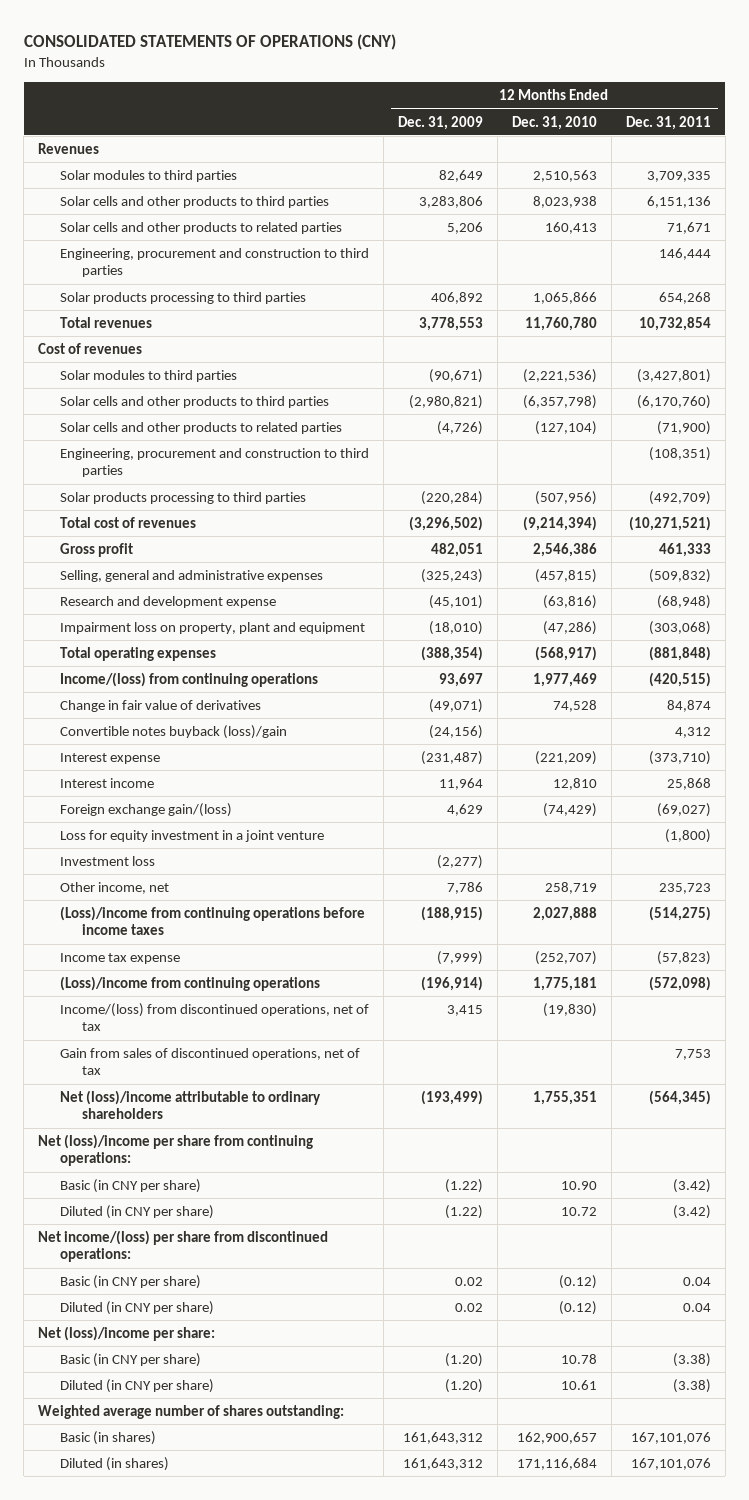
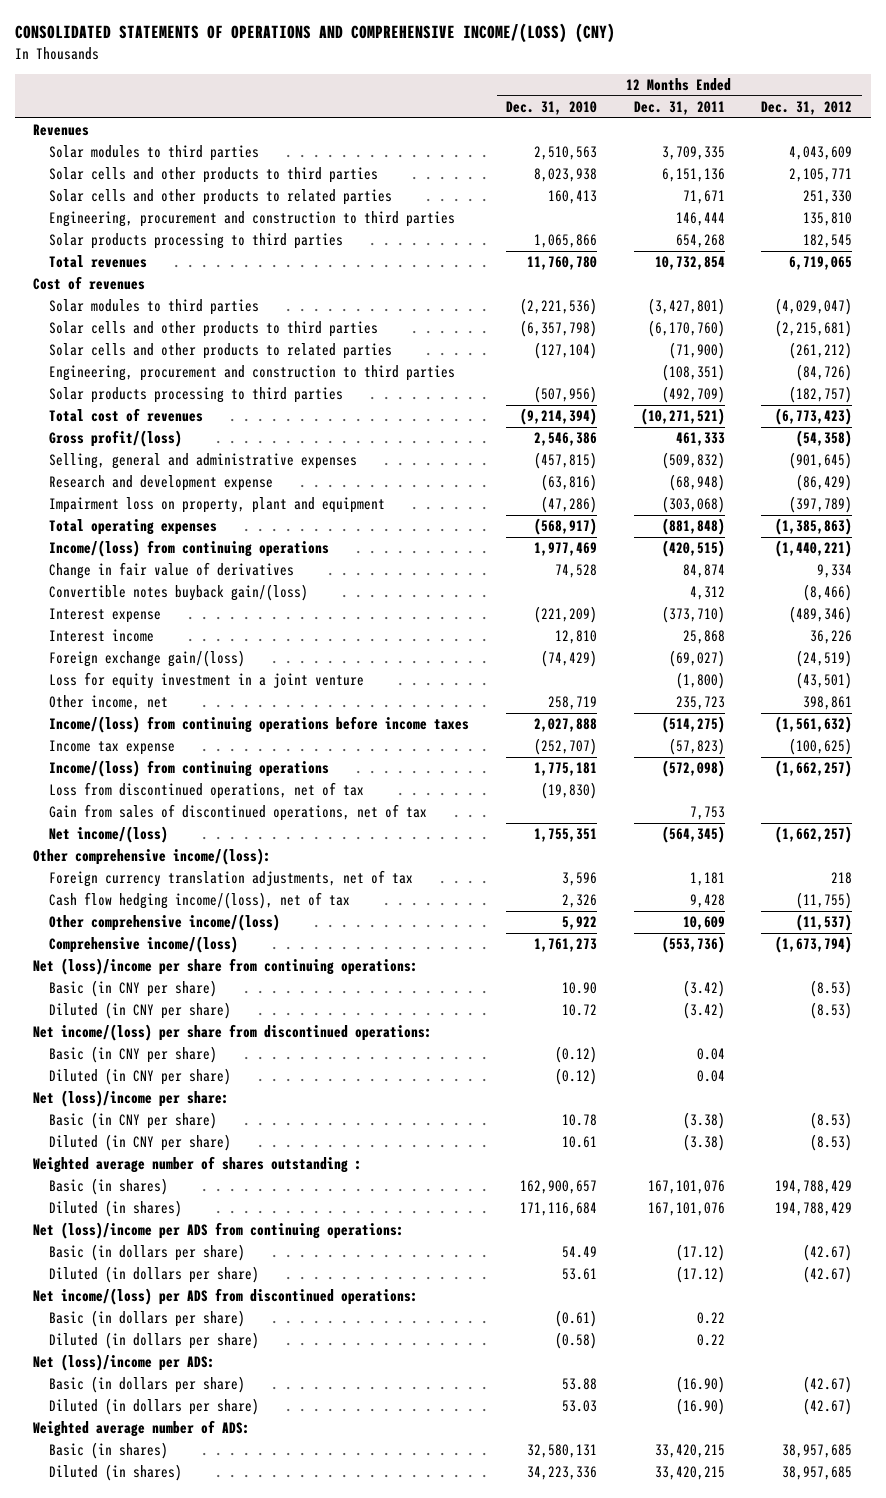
[23,34,396,51] CONSOLIDATED STATEMENTS OF OPERATIONS (CNY) -> [15,23,616,44] CONSOLIDATED STATEMENTS OF OPERATIONS AND COMPREHENSIVE INCOME/(LOSS) (CNY)
[397,115,483,130] Dec. 31, 2009 -> none
none -> [761,100,853,115] Dec. 31, 2012
[60,543,134,558] Gross profit -> [49,430,183,448] Gross profit/(loss)
[60,725,288,740] Convertible notes buyback (loss)/gain -> [49,584,309,602] Convertible notes buyback gain/(loss)
[60,856,156,867] Investment loss -> none
[60,906,366,936] (Loss)/income from continuing operations before income taxes -> [49,716,470,734] Income/(loss) from continuing operations before income taxes
[60,976,321,992] (Loss)/income from continuing operations -> [49,760,330,778] Income/(loss) from continuing operations
[60,1003,370,1032] Income/(loss) from discontinued operations, net of tax -> [49,782,365,800] Loss from discontinued operations, net of tax
[60,1090,322,1120] Net (loss)/income attributable to ordinary shareholders -> [49,826,169,844] Net income/(loss)
none -> [33,848,272,866] Other comprehensive income/(loss):
none -> [49,870,414,888] Foreign currency translation adjustments, net of tax
none -> [49,892,351,910] Cash flow hedging income/(loss), net of tax
none -> [49,914,281,932] Other comprehensive income/(loss)
none -> [49,936,239,954] Comprehensive income/(loss)
[38,1405,345,1420] Weighted average number of shares outstanding: -> [33,1156,363,1174] Weighted average number of shares outstanding :
none -> [33,1222,405,1240] Net (loss)/income per ADS from continuing operations:
none -> [49,1244,246,1262] Basic (in dollars per share)
none -> [49,1266,260,1284] Diluted (in dollars per share)
none -> [33,1288,419,1306] Net income/(loss) per ADS from discontinued operations:
none -> [49,1310,246,1328] Basic (in dollars per share)
none -> [49,1332,260,1350] Diluted (in dollars per share)
none -> [33,1354,216,1372] Net (loss)/income per ADS:
none -> [49,1376,246,1394] Basic (in dollars per share)
none -> [49,1398,260,1416] Diluted (in dollars per share)
none -> [33,1420,251,1438] Weighted average number of ADS:
none -> [49,1442,169,1460] Basic (in shares)
none -> [49,1464,183,1482] Diluted (in shares)

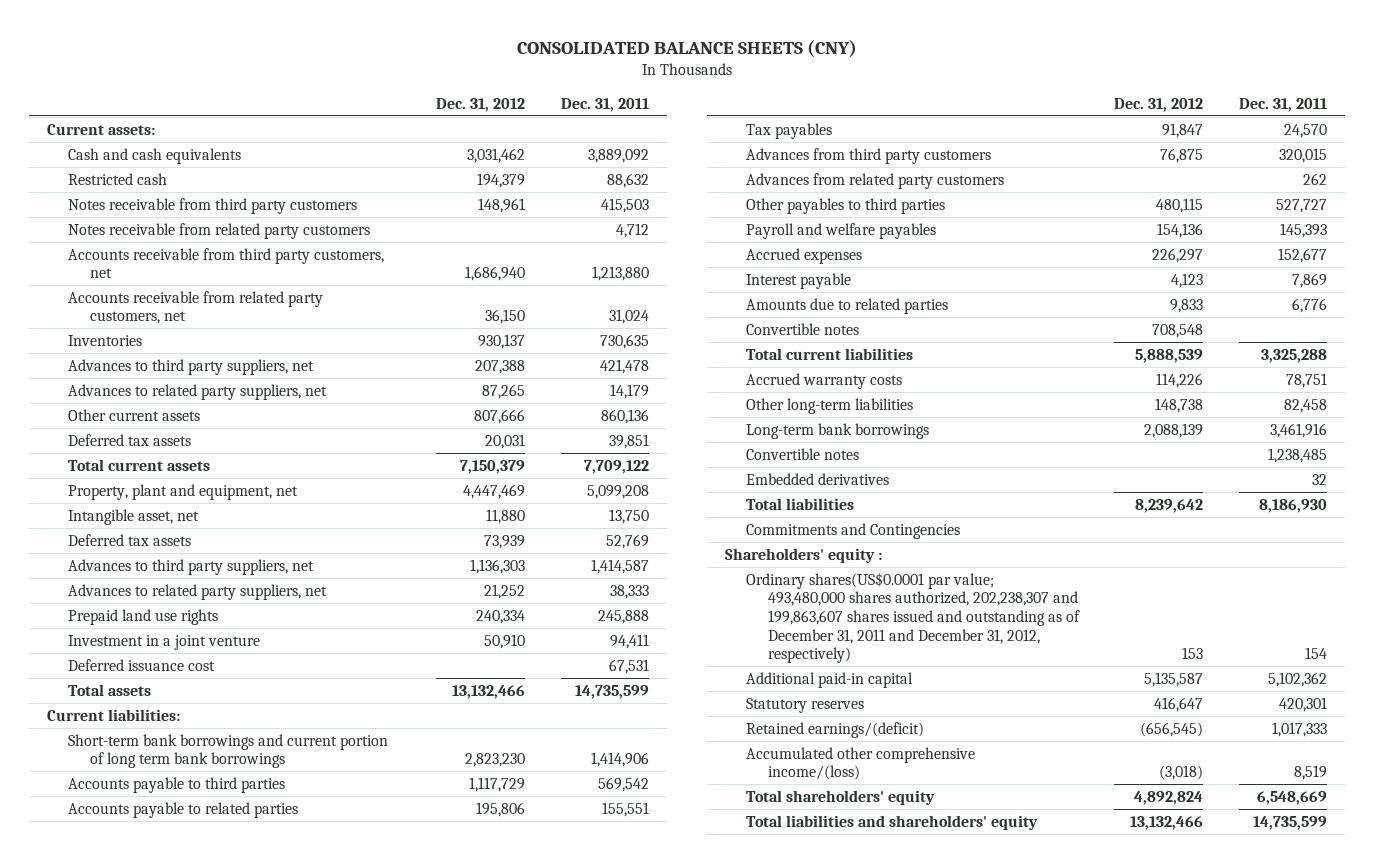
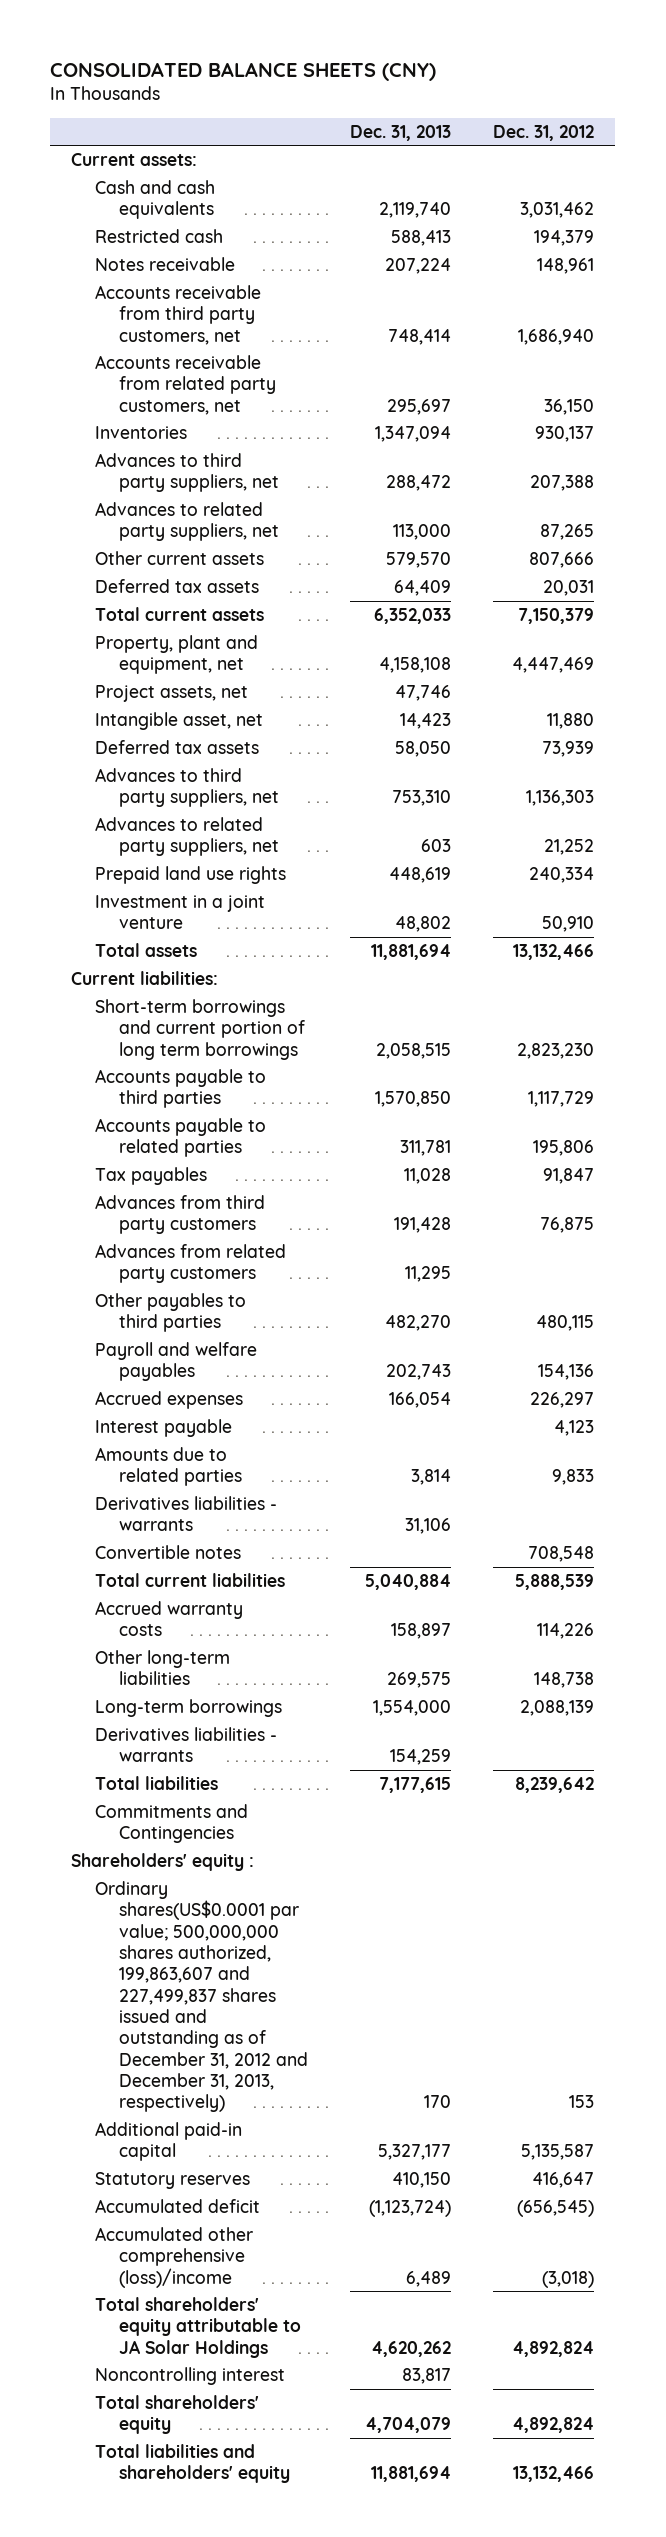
[560,98,649,113] Dec. 31, 2011 -> none
none -> [350,124,452,141] Dec. 31, 2013
[68,222,371,239] Notes receivable from related party customers -> none
[68,197,358,214] Notes receivable from third party customers -> [95,256,236,271] Notes receivable
none -> [95,684,249,702] Project assets, net
[68,658,216,671] Deferred issuance cost -> none
[68,733,389,769] Short-term bank borrowings and current portion of long term bank borrowings -> [95,998,306,1060] Short-term borrowings and current portion of long term borrowings
none -> [95,1495,278,1532] Derivatives liabilities - warrants
[746,447,860,460] Convertible notes -> none
[746,472,890,485] Embedded derivatives -> none
[746,422,930,439] Long-term bank borrowings -> [95,1698,283,1717] Long-term borrowings
none -> [95,1726,278,1763] Derivatives liabilities - warrants
[746,571,1081,664] Ordinary shares(US$0.0001 par value; 493,480,000 shares authorized, 202,238,307 and 199,863,607 shares issued and outstanding as of December 31, 2011 and December 31, 2012, respectively) -> [95,1880,309,2113] Ordinary shares(US$0.0001 par value; 500,000,000 shares authorized, 199,863,607 and 227,499,837 shares issued and outstanding as of December 31, 2012 and December 31, 2013, respectively)
[746,721,925,738] Retained earnings/(deficit) -> [95,2198,261,2213] Accumulated deficit
[746,746,976,781] Accumulated other comprehensive income/(loss) -> [95,2226,254,2288] Accumulated other comprehensive (loss)/income
none -> [95,2296,302,2358] Total shareholders' equity attributable to JA Solar Holdings
none -> [95,2366,286,2385] Noncontrolling interest

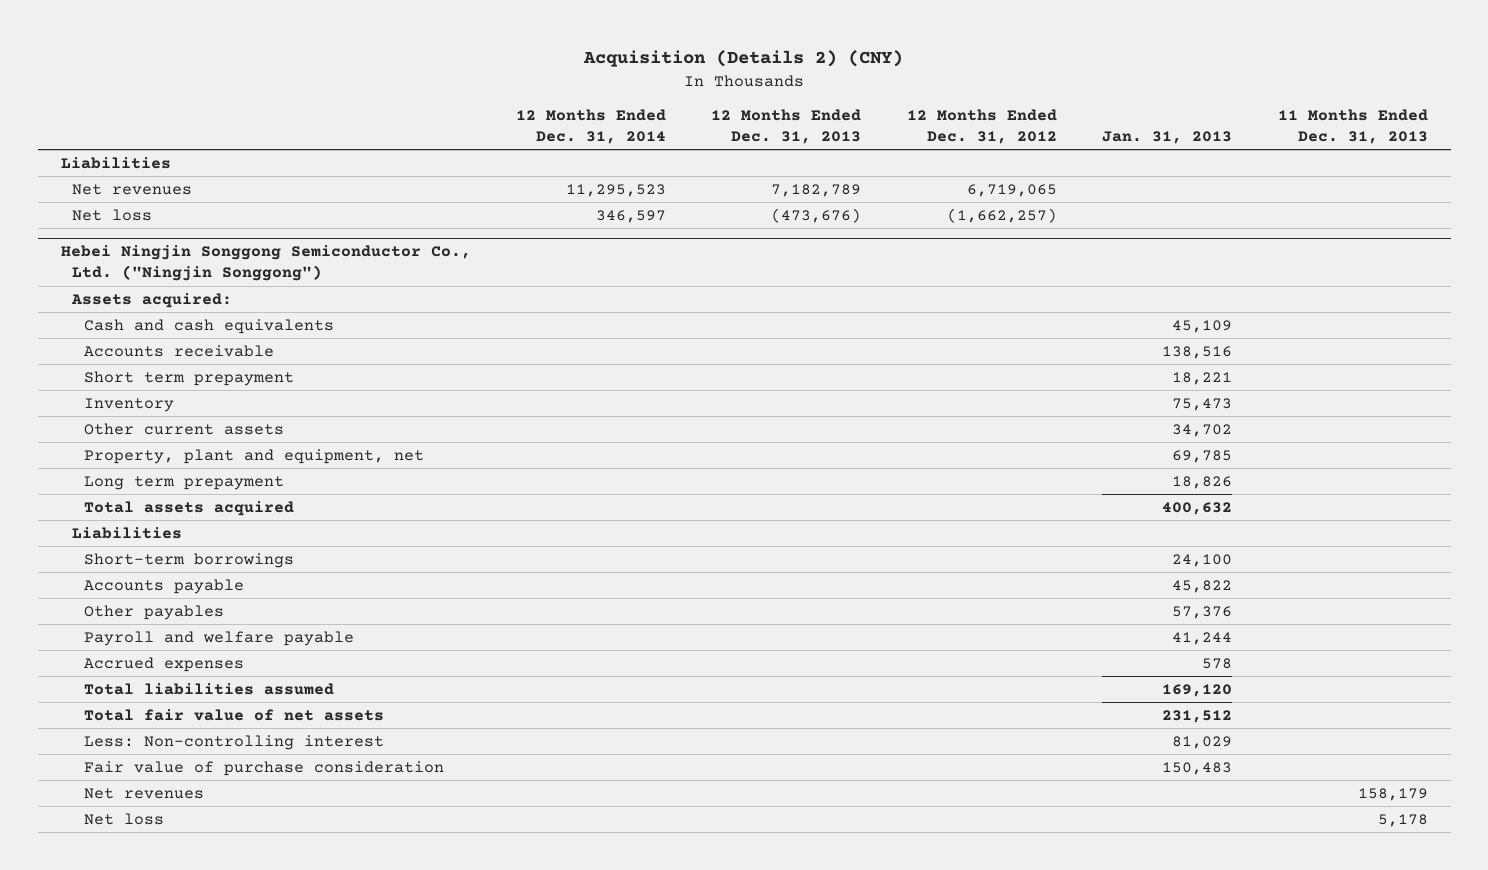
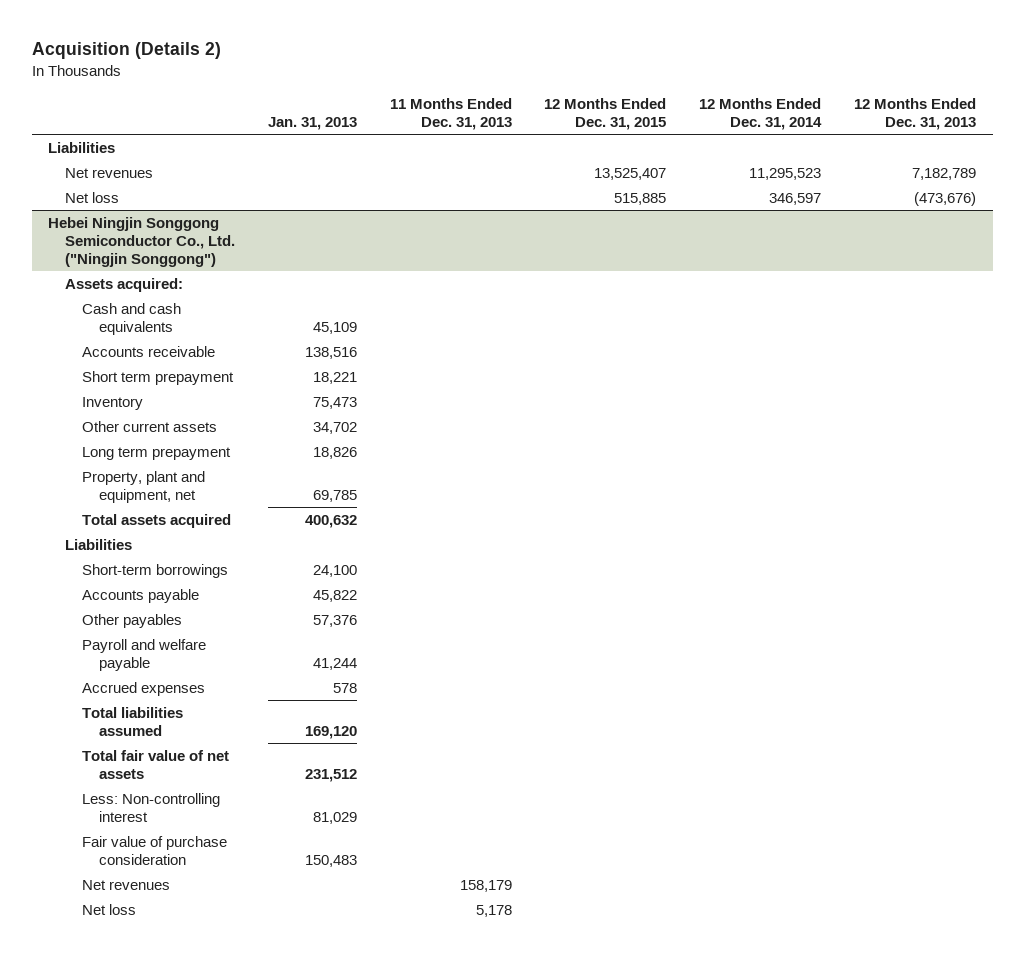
[583,50,904,68] Acquisition (Details 2) (CNY) -> [31,42,221,60] Acquisition (Details 2)
[906,109,1057,144] 12 Months Ended Dec. 31, 2012 -> none
none -> [544,97,667,130] 12 Months Ended Dec. 31, 2015
[84,448,425,464] Property, plant and equipment, net -> [81,470,205,503] Property, plant and equipment, net

